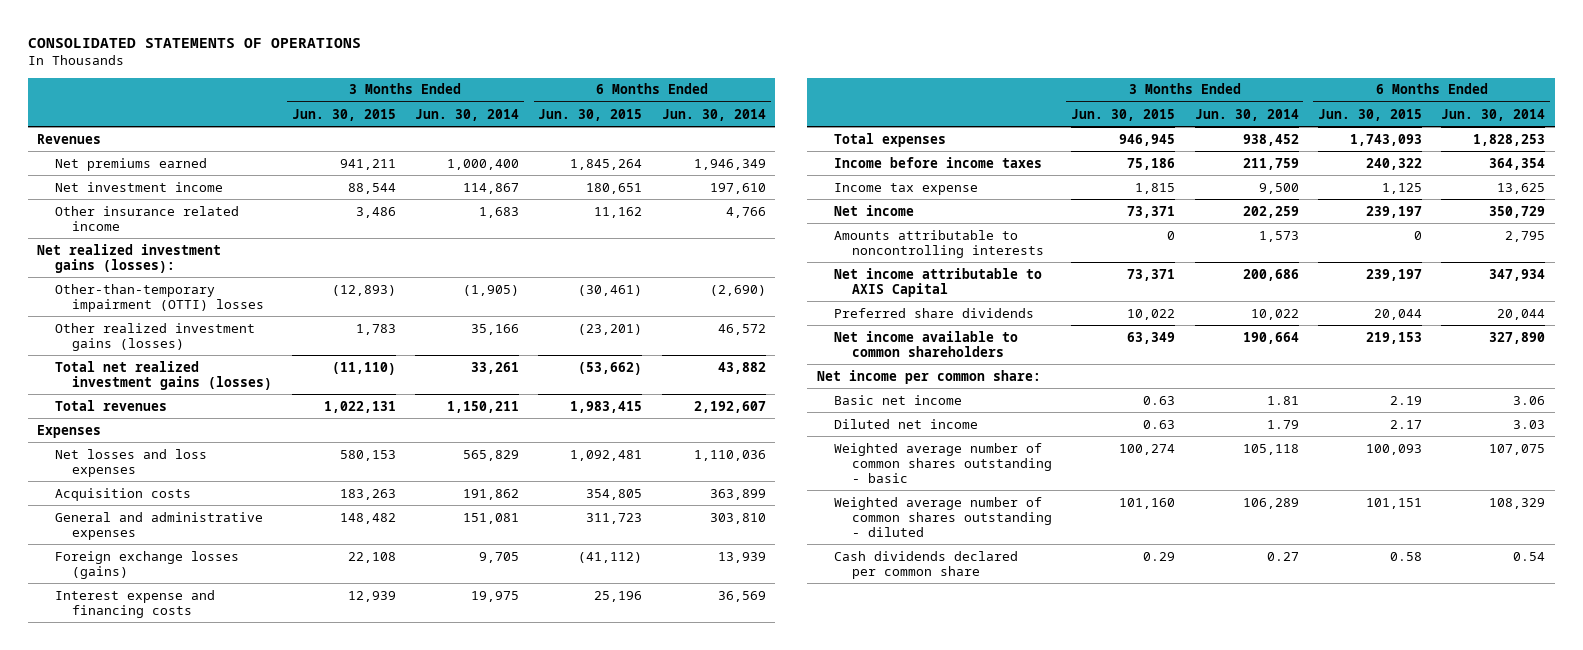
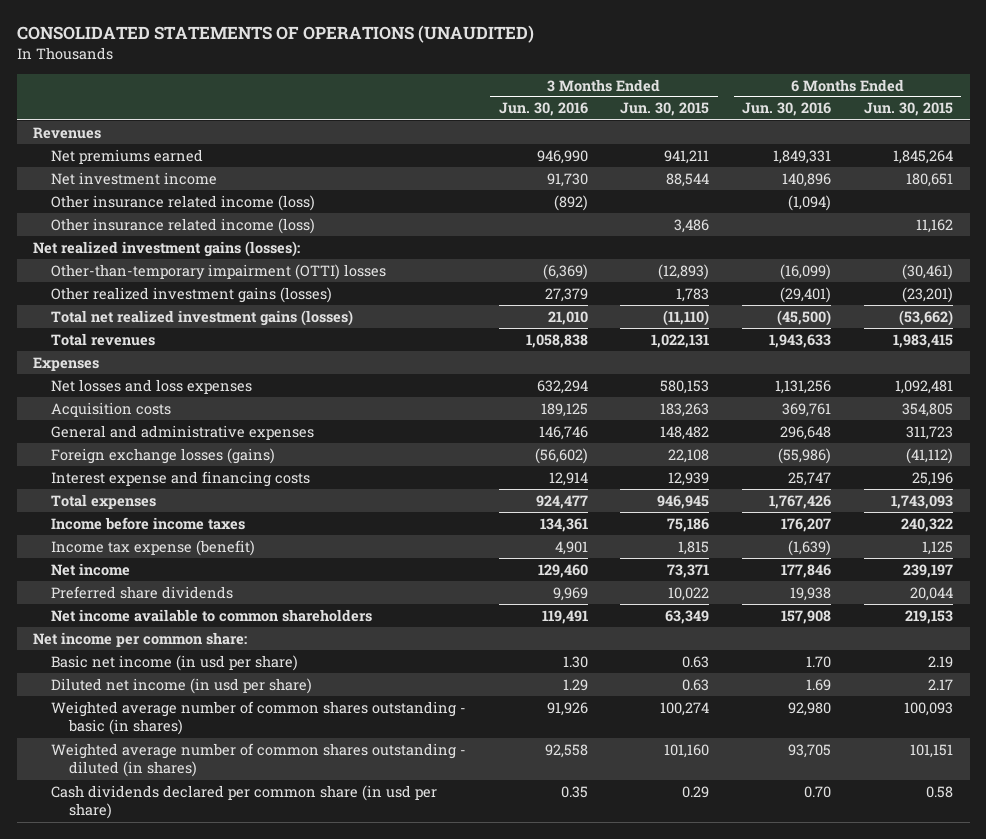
[27,37,361,48] CONSOLIDATED STATEMENTS OF OPERATIONS -> [16,25,534,44] CONSOLIDATED STATEMENTS OF OPERATIONS (UNAUDITED)
[415,108,520,121] Jun. 30, 2014 -> none
[661,108,766,121] Jun. 30, 2014 -> none
none -> [498,102,588,117] Jun. 30, 2016
none -> [742,102,832,117] Jun. 30, 2016
none -> [50,194,315,211] Other insurance related income (loss)
[54,205,239,231] Other insurance related income -> [50,217,315,234] Other insurance related income (loss)
[834,182,979,195] Income tax expense -> [50,539,255,556] Income tax expense (benefit)
[834,229,1044,258] Amounts attributable to noncontrolling interests -> none
[834,267,1043,297] Net income attributable to AXIS Capital -> none
[834,394,963,405] Basic net income -> [50,654,298,671] Basic net income (in usd per share)
[834,418,979,429] Diluted net income -> [50,677,312,694] Diluted net income (in usd per share)
[834,442,1052,483] Weighted average number of common shares outstanding - basic -> [50,700,466,736] Weighted average number of common shares outstanding - basic (in shares)
[834,496,1052,537] Weighted average number of common shares outstanding - diluted -> [50,742,466,778] Weighted average number of common shares outstanding - diluted (in shares)
[834,550,1019,579] Cash dividends declared per common share -> [50,784,437,820] Cash dividends declared per common share (in usd per share)

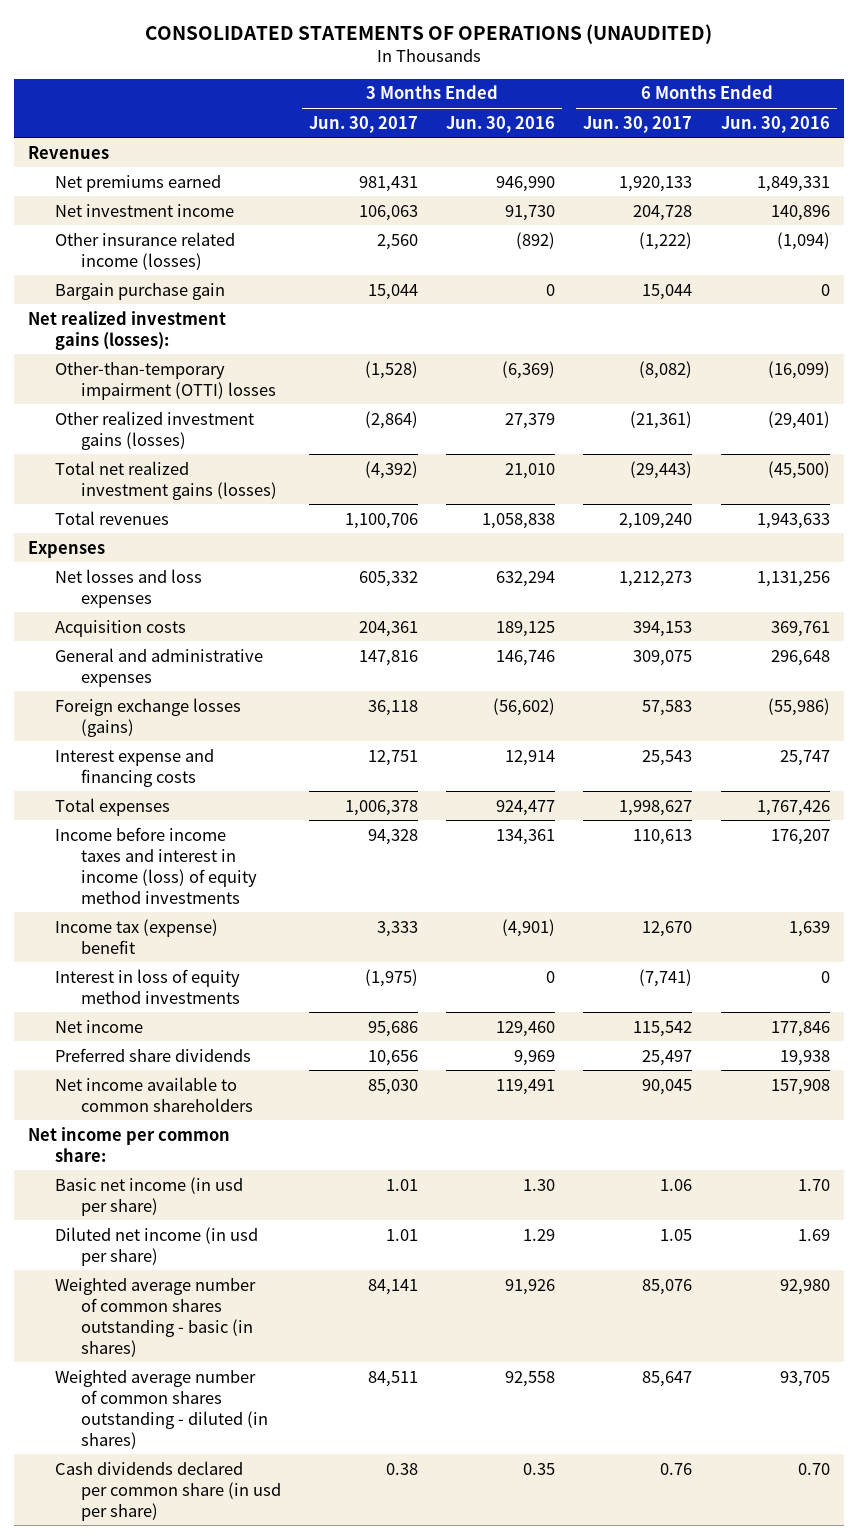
[620,102,710,117] Jun. 30, 2015 -> none
[864,102,954,117] Jun. 30, 2015 -> none
none -> [308,115,418,133] Jun. 30, 2017
none -> [583,115,693,133] Jun. 30, 2017
[50,217,315,234] Other insurance related income (loss) -> none
[50,194,315,211] Other insurance related income (loss) -> [54,231,235,270] Other insurance related income (losses)
none -> [54,282,225,300] Bargain purchase gain
[50,516,245,530] Income before income taxes -> [54,826,257,904] Income before income taxes and interest in income (loss) of equity method investments
[50,539,255,556] Income tax expense (benefit) -> [54,918,218,954] Income tax (expense) benefit
[554,540,588,555] 4,901 -> [502,918,556,937] (4,901)
[788,539,832,556] (1,639) -> [788,920,830,937] 1,639
none -> [54,968,240,1004] Interest in loss of equity method investments

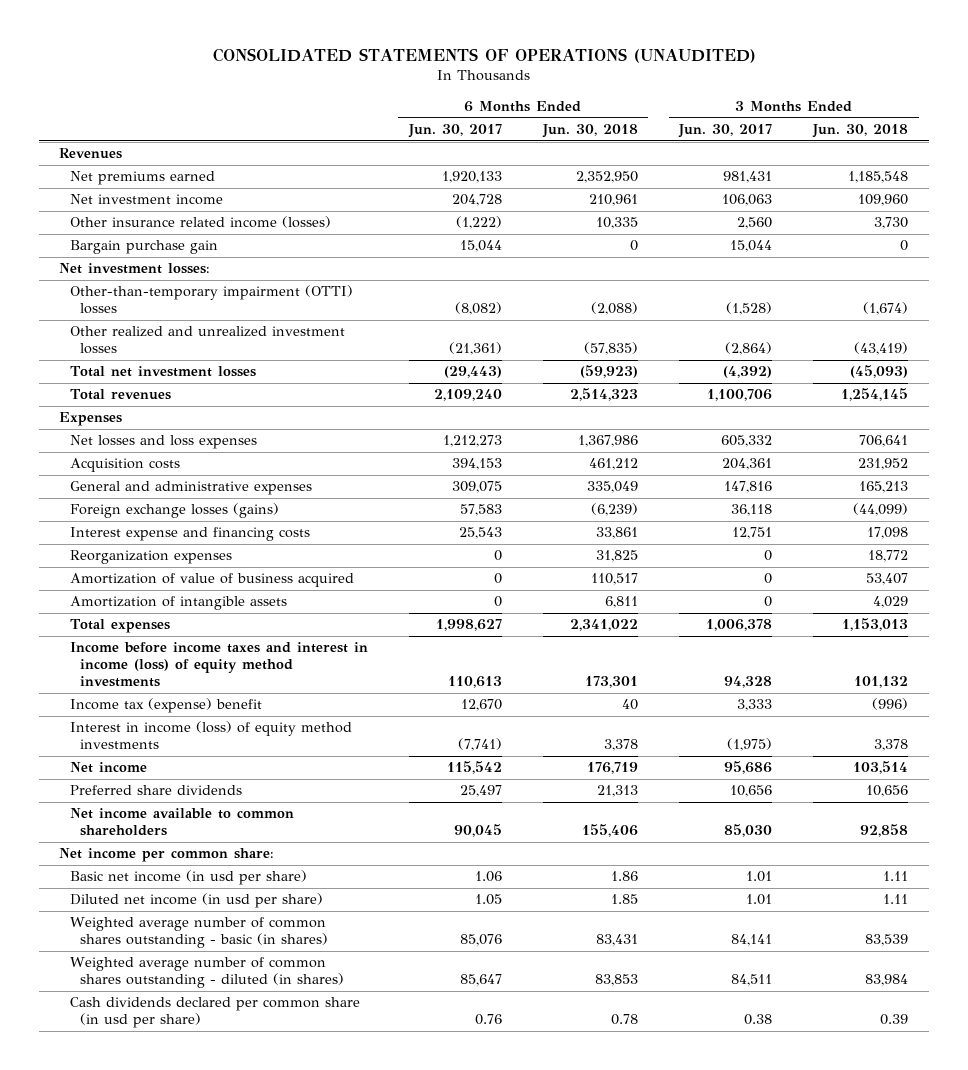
[446,115,556,133] Jun. 30, 2016 -> none
[720,115,830,133] Jun. 30, 2016 -> none
none -> [541,124,638,139] Jun. 30, 2018
none -> [812,124,909,139] Jun. 30, 2018
[28,310,227,350] Net realized investment gains (losses): -> [59,263,211,275] Net investment losses:
[54,410,254,450] Other realized investment gains (losses) -> [69,326,345,355] Other realized and unrealized investment losses
[54,460,277,500] Total net realized investment gains (losses) -> [69,366,256,378] Total net investment losses
none -> [69,550,232,565] Reorganization expenses
none -> [69,573,354,588] Amortization of value of business acquired
none -> [69,596,287,611] Amortization of intangible assets
[54,968,240,1004] Interest in loss of equity method investments -> [69,721,352,750] Interest in income (loss) of equity method investments

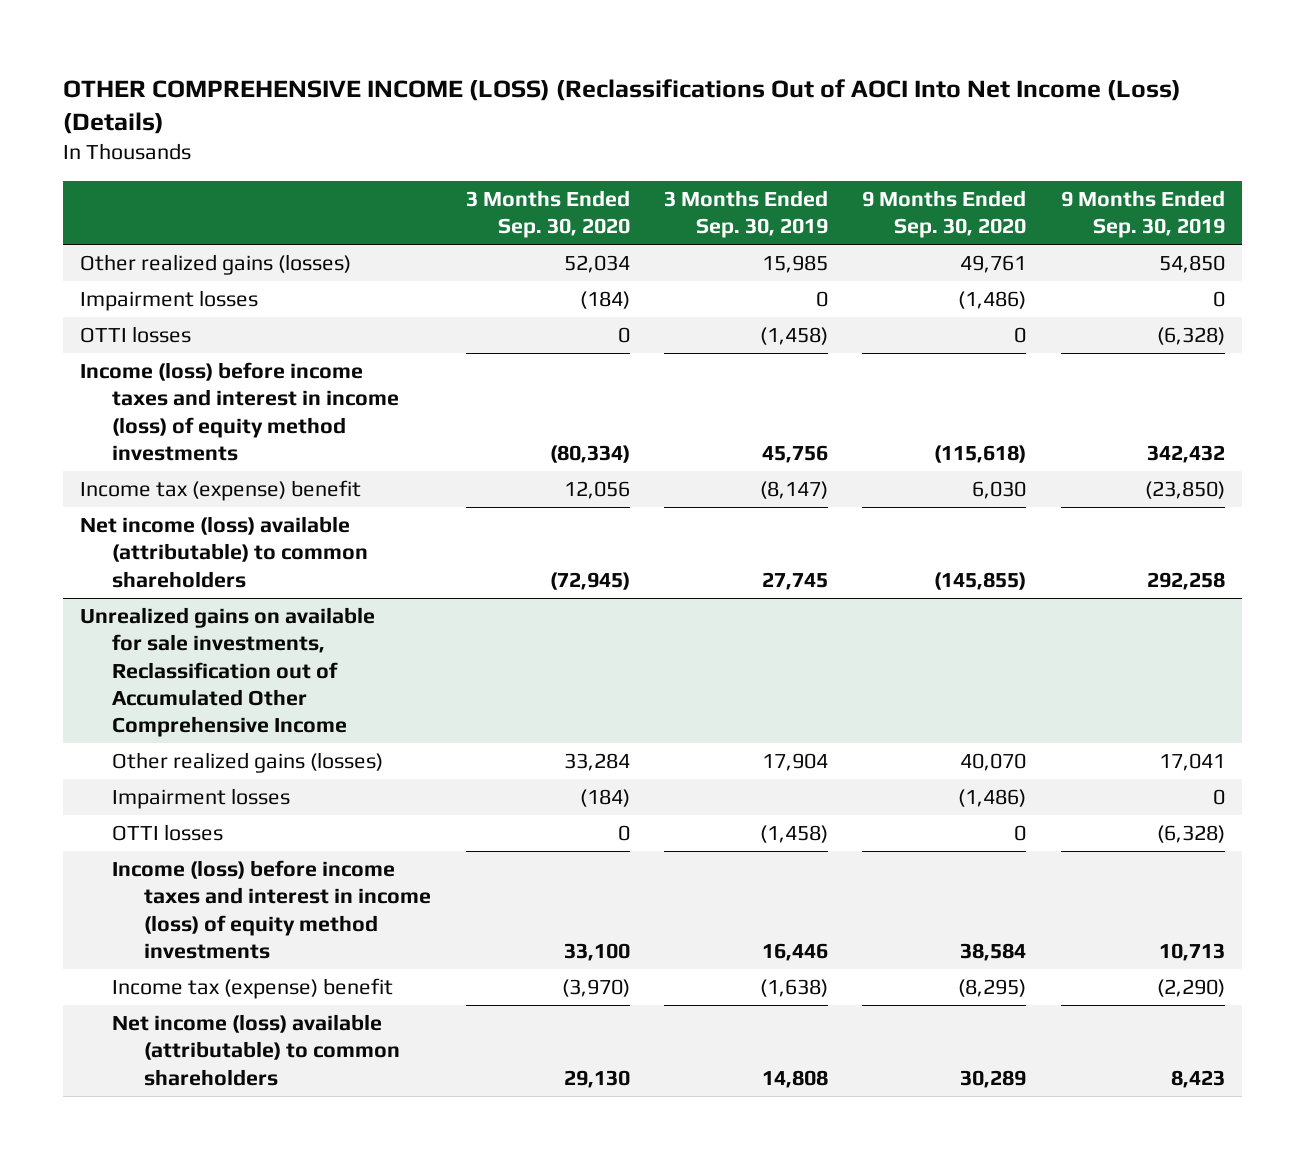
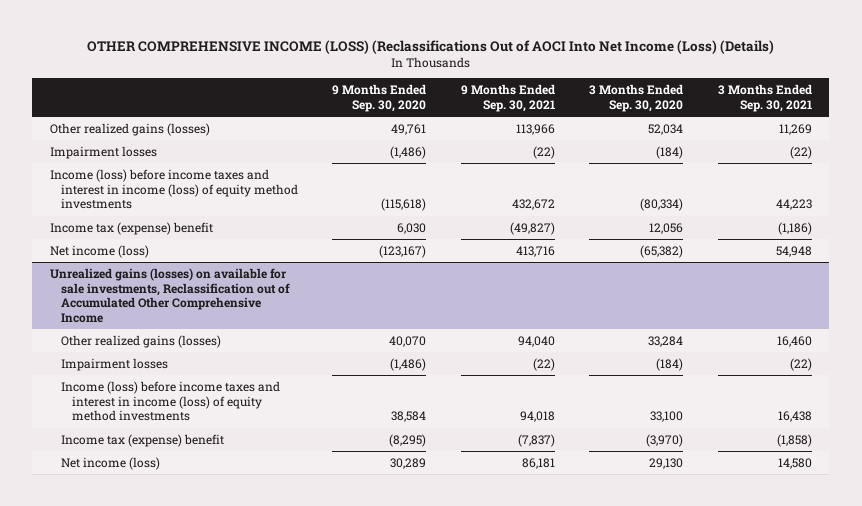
[664,190,829,239] 3 Months Ended Sep. 30, 2019 -> none
[1060,190,1225,239] 9 Months Ended Sep. 30, 2019 -> none
none -> [460,84,555,113] 9 Months Ended Sep. 30, 2021
none -> [718,84,813,113] 3 Months Ended Sep. 30, 2021
[80,326,192,344] OTTI losses -> none
[80,516,369,588] Net income (loss) available (attributable) to common shareholders -> none
none -> [49,244,149,258] Net income (loss)
[80,607,376,737] Unrealized gains on available for sale investments, Reclassification out of Accumulated Other Comprehensive Income -> [49,267,290,323] Unrealized gains (losses) on available for sale investments, Reclassification out of Accumulated Other Comprehensive Income
[112,824,224,842] OTTI losses -> none
[112,1014,401,1086] Net income (loss) available (attributable) to common shareholders -> [60,456,160,470] Net income (loss)

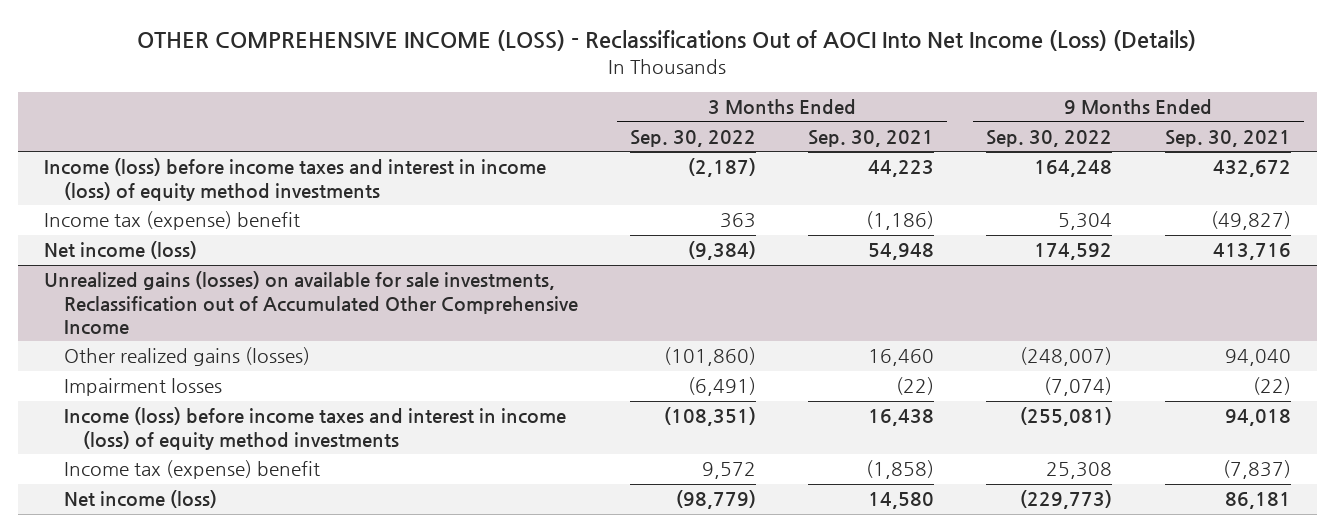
[86,39,774,54] OTHER COMPREHENSIVE INCOME (LOSS) (Reclassifications Out of AOCI Into Net Income (Loss) (Details) -> [137,30,1197,52] OTHER COMPREHENSIVE INCOME (LOSS) - Reclassifications Out of AOCI Into Net Income (Loss) (Details)
[332,84,427,113] 9 Months Ended Sep. 30, 2020 -> none
[589,84,684,113] 3 Months Ended Sep. 30, 2020 -> none
none -> [629,129,756,147] Sep. 30, 2022
none -> [986,129,1113,147] Sep. 30, 2022
[49,122,210,136] Other realized gains (losses) -> none
[49,145,157,159] Impairment losses -> none

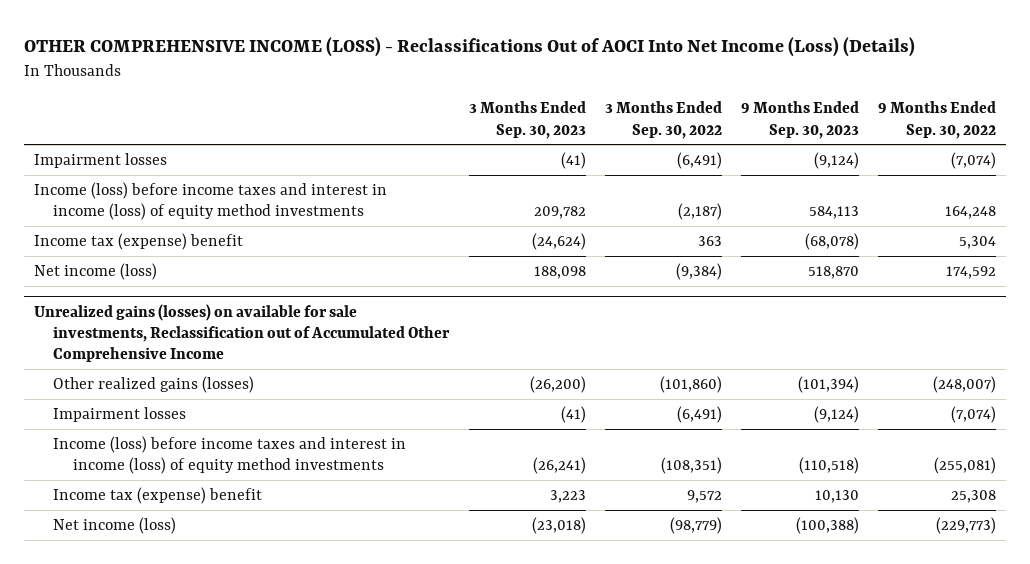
[808,129,935,147] Sep. 30, 2021 -> none
[1164,129,1291,147] Sep. 30, 2021 -> none
none -> [468,101,586,139] 3 Months Ended Sep. 30, 2023
none -> [741,101,860,139] 9 Months Ended Sep. 30, 2023
none -> [33,152,167,168] Impairment losses

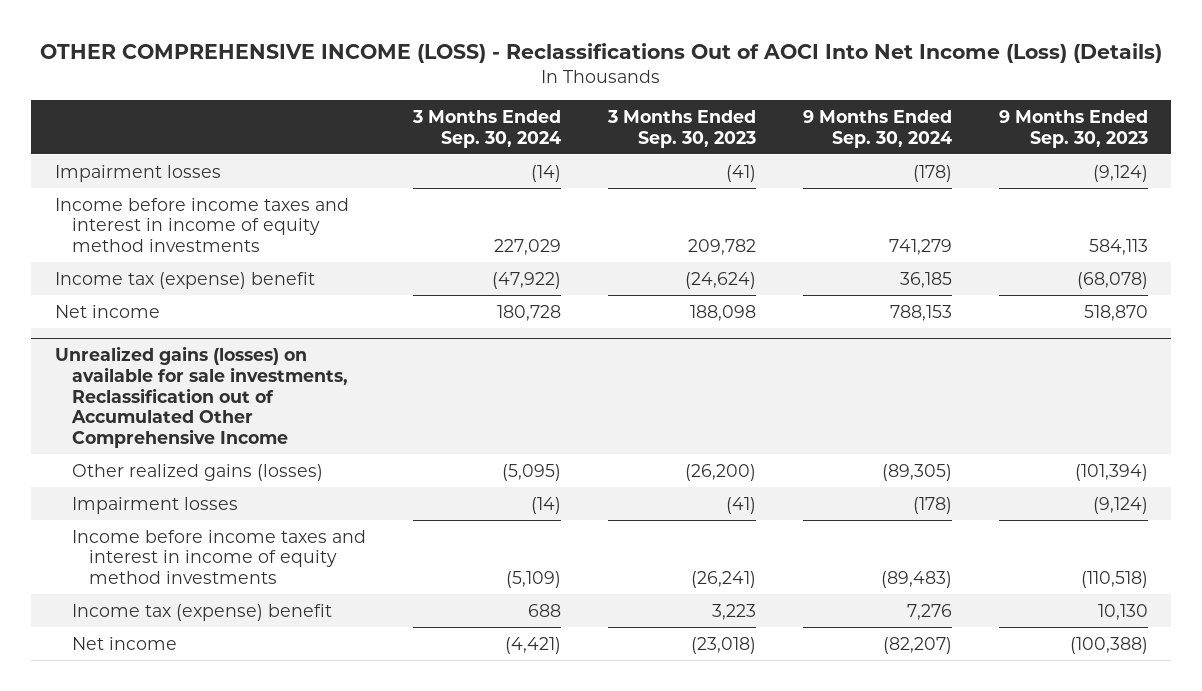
[604,101,722,139] 3 Months Ended Sep. 30, 2022 -> none
[878,101,997,139] 9 Months Ended Sep. 30, 2022 -> none
none -> [411,109,561,148] 3 Months Ended Sep. 30, 2024
none -> [802,109,952,148] 9 Months Ended Sep. 30, 2024
[33,181,387,221] Income (loss) before income taxes and interest in income (loss) of equity method investments -> [54,197,349,253] Income before income taxes and interest in income of equity method investments
[33,262,157,280] Net income (loss) -> [54,304,160,318] Net income
[53,435,407,475] Income (loss) before income taxes and interest in income (loss) of equity method investments -> [72,529,367,585] Income before income taxes and interest in income of equity method investments
[53,516,177,534] Net income (loss) -> [72,636,178,650] Net income

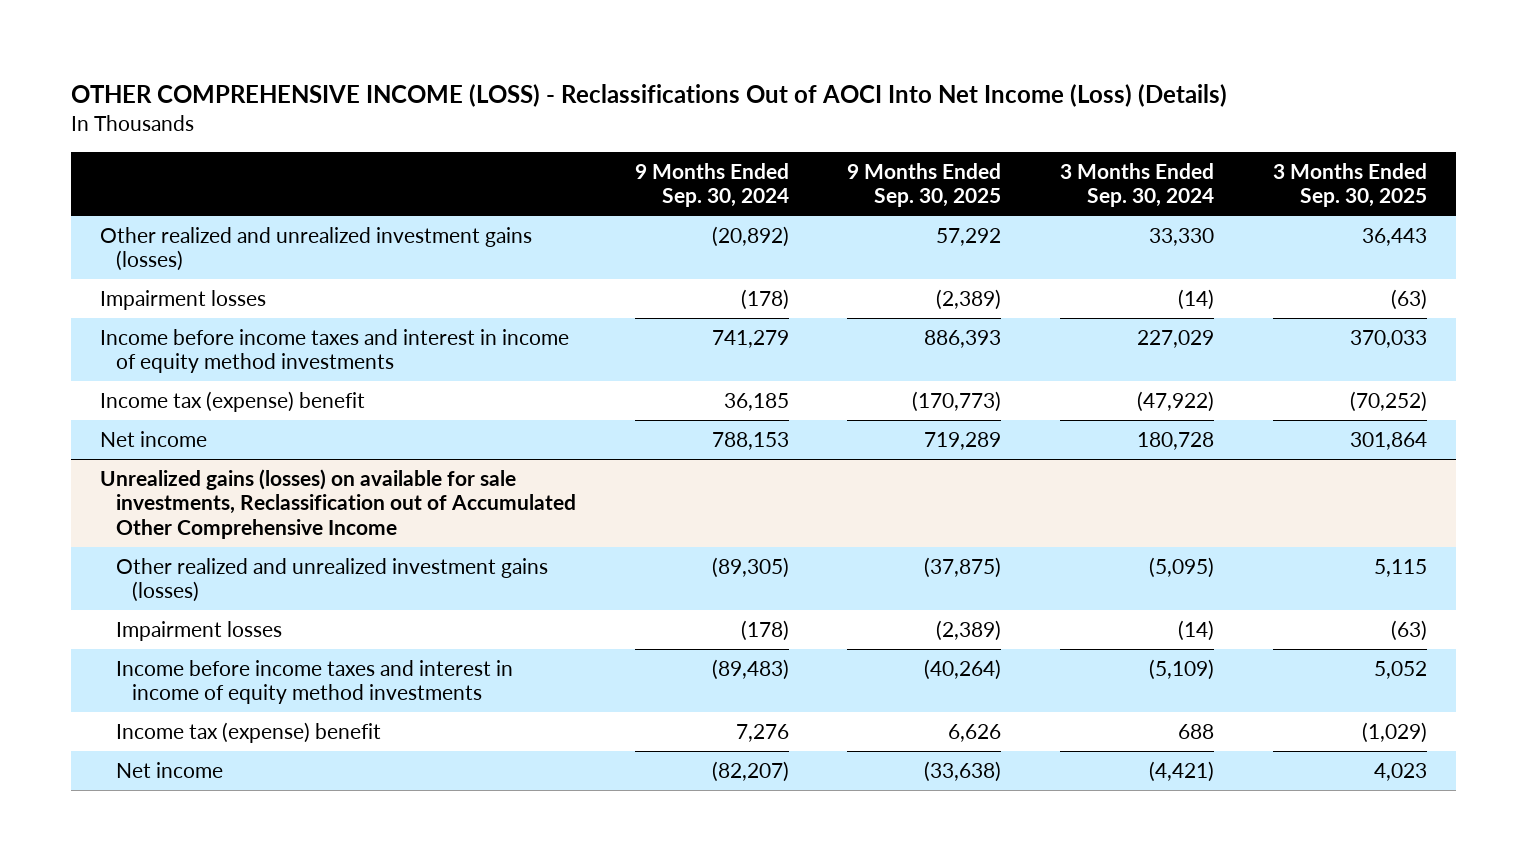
[606,109,756,148] 3 Months Ended Sep. 30, 2023 -> none
[998,109,1148,148] 9 Months Ended Sep. 30, 2023 -> none
none -> [847,162,1002,208] 9 Months Ended Sep. 30, 2025
none -> [1272,162,1427,208] 3 Months Ended Sep. 30, 2025
none -> [100,226,533,272] Other realized and unrealized investment gains (losses)
[72,463,324,481] Other realized gains (losses) -> [116,557,549,603] Other realized and unrealized investment gains (losses)

